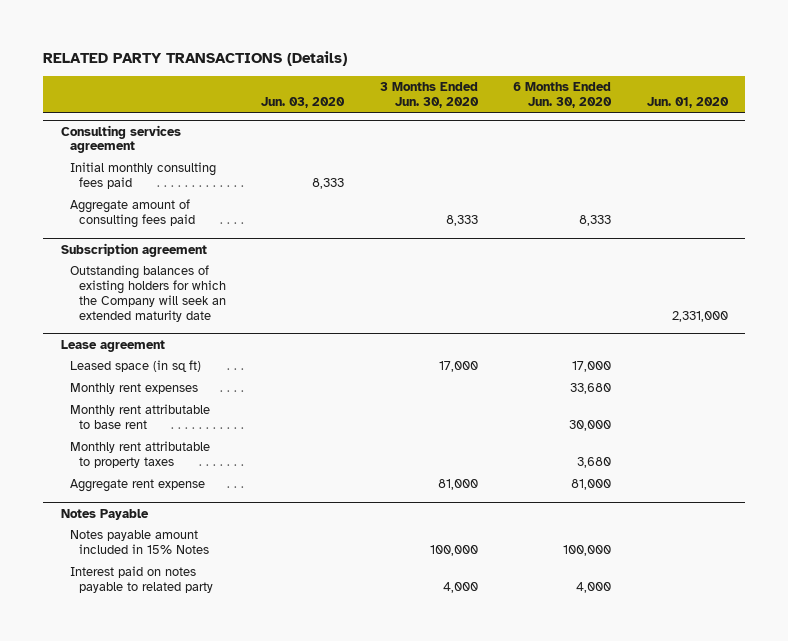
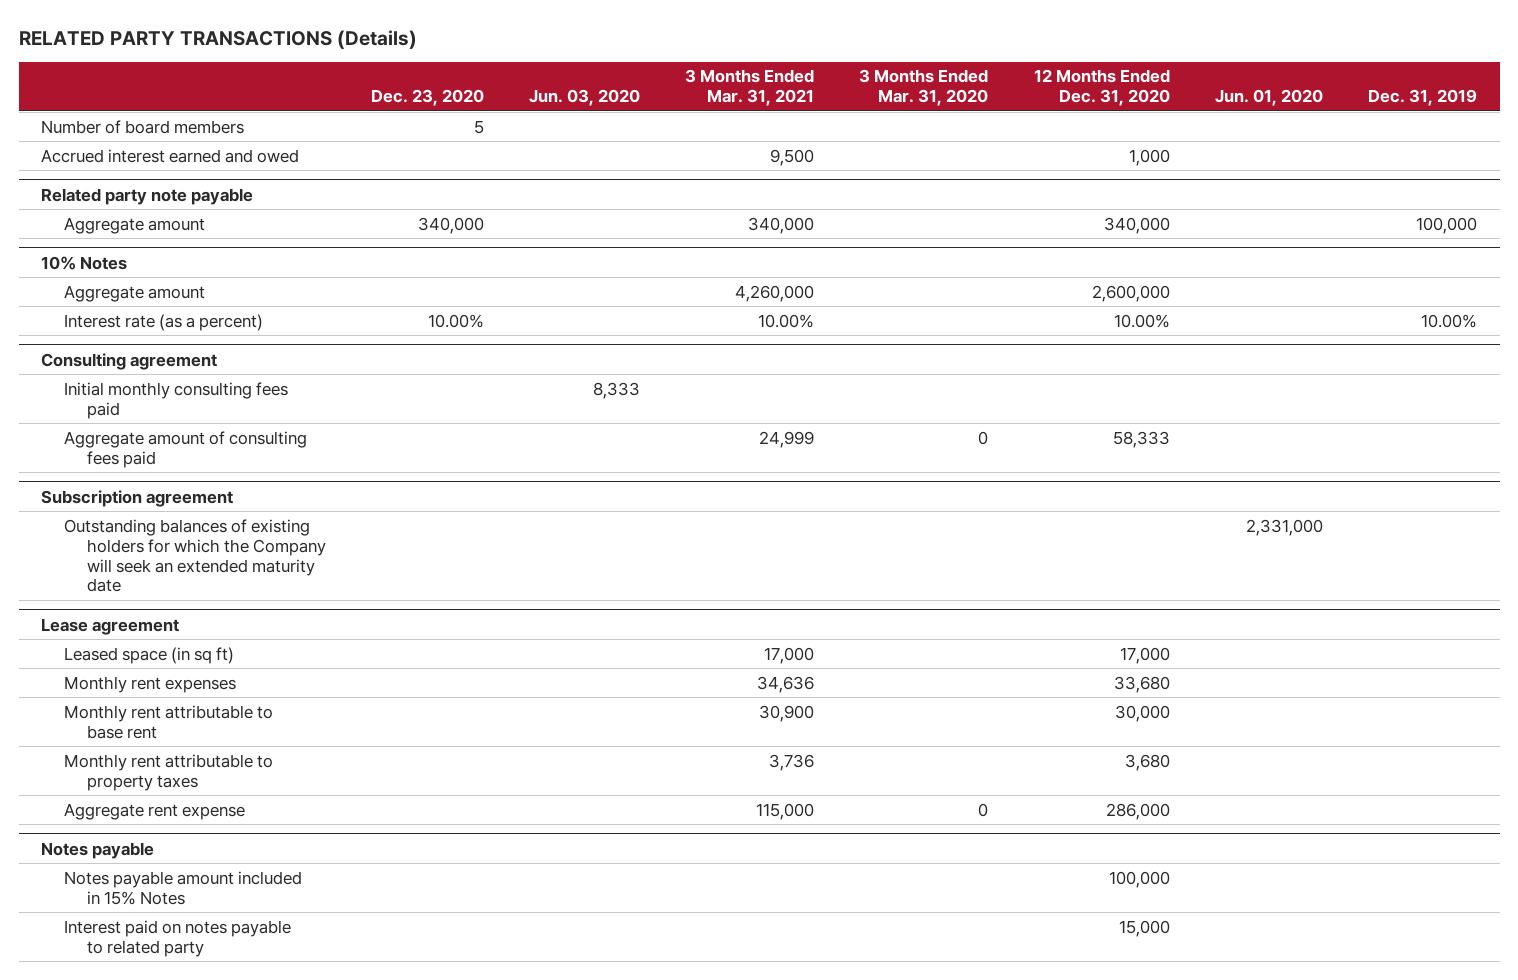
[379,81,479,108] 3 Months Ended Jun. 30, 2020 -> none
[513,81,613,108] 6 Months Ended Jun. 30, 2020 -> none
none -> [370,89,484,107] Dec. 23, 2020
none -> [685,69,815,107] 3 Months Ended Mar. 31, 2021
none -> [859,69,989,107] 3 Months Ended Mar. 31, 2020
none -> [1033,69,1170,107] 12 Months Ended Dec. 31, 2020
none -> [1368,89,1478,107] Dec. 31, 2019
none -> [41,119,245,134] Number of board members
none -> [41,148,300,163] Accrued interest earned and owed
none -> [41,187,254,205] Related party note payable
none -> [63,216,205,234] Aggregate amount
none -> [41,255,128,270] 10% Notes
none -> [63,284,205,302] Aggregate amount
none -> [63,313,263,331] Interest rate (as a percent)
[60,124,181,154] Consulting services agreement -> [41,352,218,370] Consulting agreement
[60,508,149,520] Notes Payable -> [41,841,155,859] Notes payable

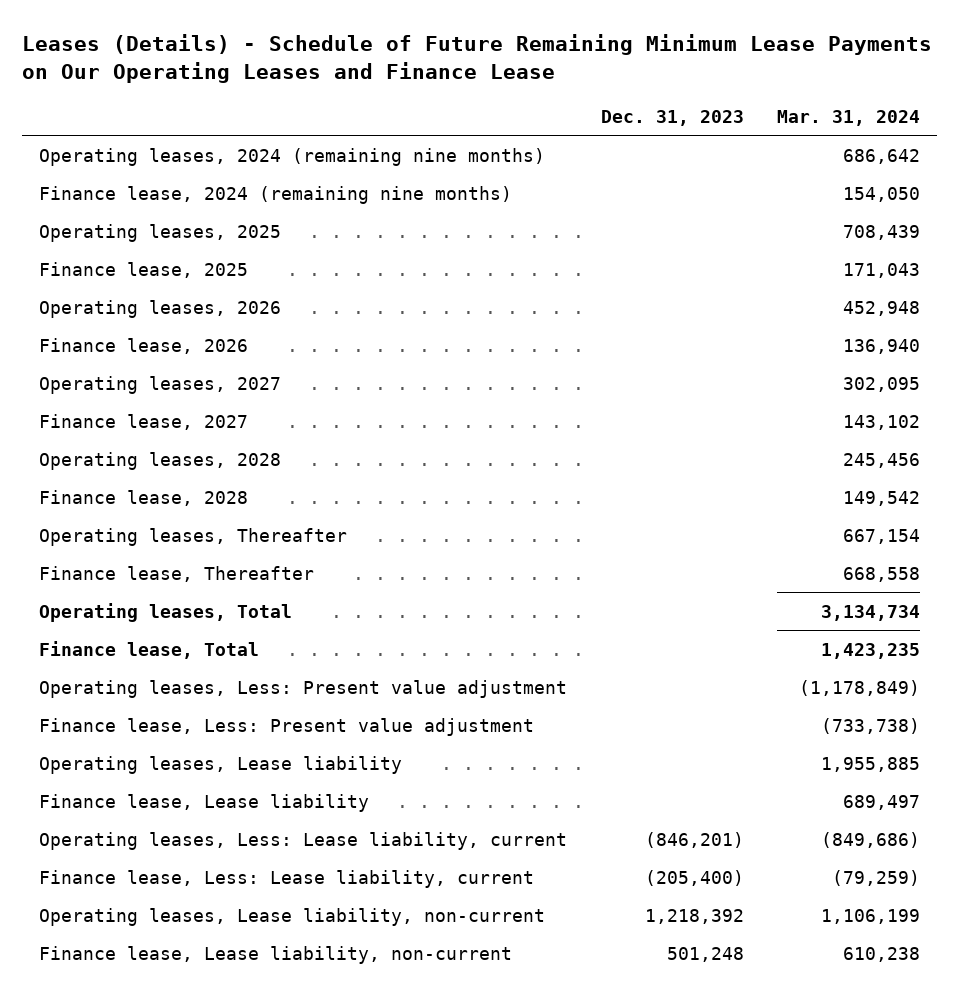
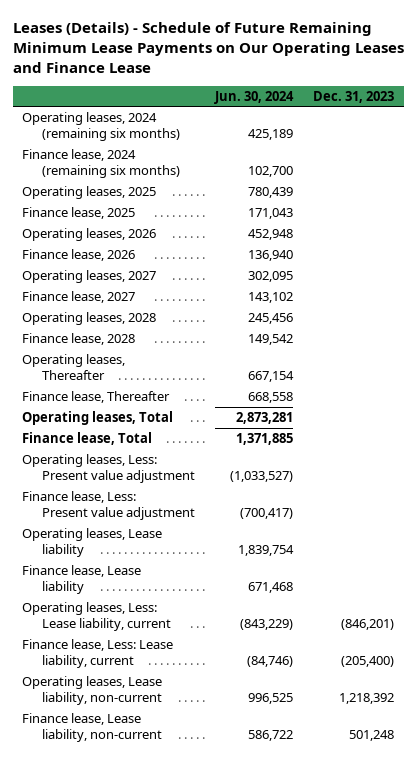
[777,109,921,126] Mar. 31, 2024 -> none
none -> [213,90,294,104] Jun. 30, 2024
[39,147,546,166] Operating leases, 2024 (remaining nine months) -> [22,112,181,142] Operating leases, 2024 (remaining six months)
[39,185,513,204] Finance lease, 2024 (remaining nine months) -> [22,149,181,179] Finance lease, 2024 (remaining six months)

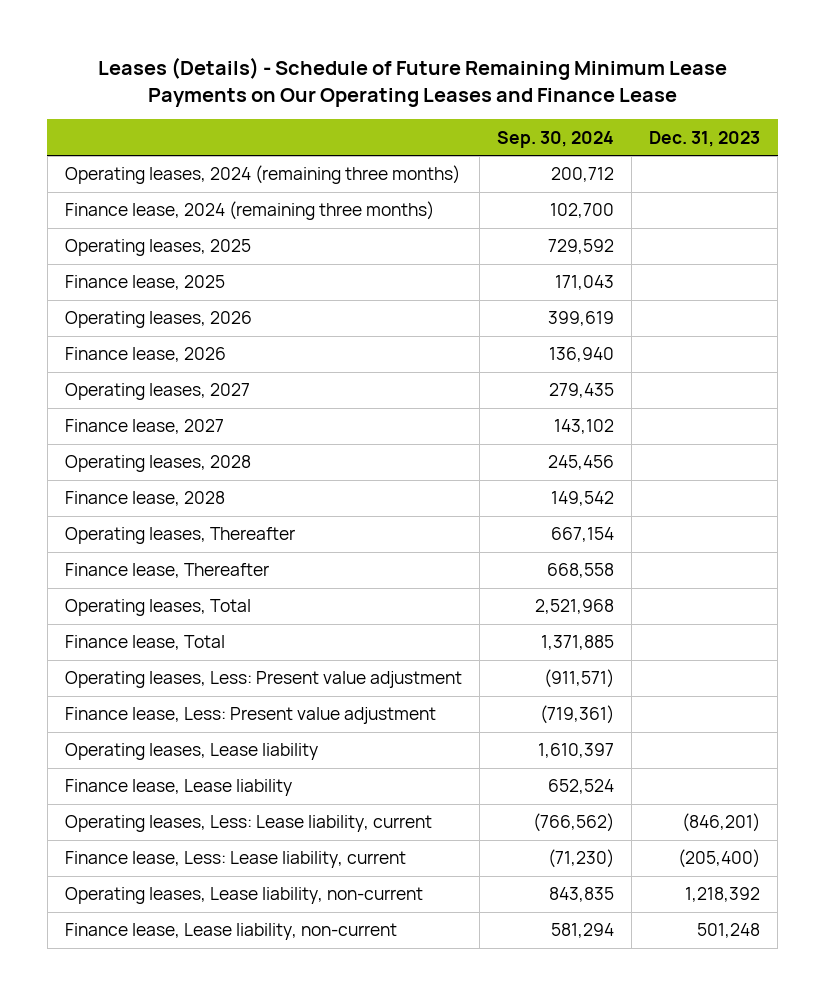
[213,90,294,104] Jun. 30, 2024 -> none
none -> [497,130,615,148] Sep. 30, 2024
[22,112,181,142] Operating leases, 2024 (remaining six months) -> [65,165,461,185] Operating leases, 2024 (remaining three months)
[22,149,181,179] Finance lease, 2024 (remaining six months) -> [65,201,435,221] Finance lease, 2024 (remaining three months)

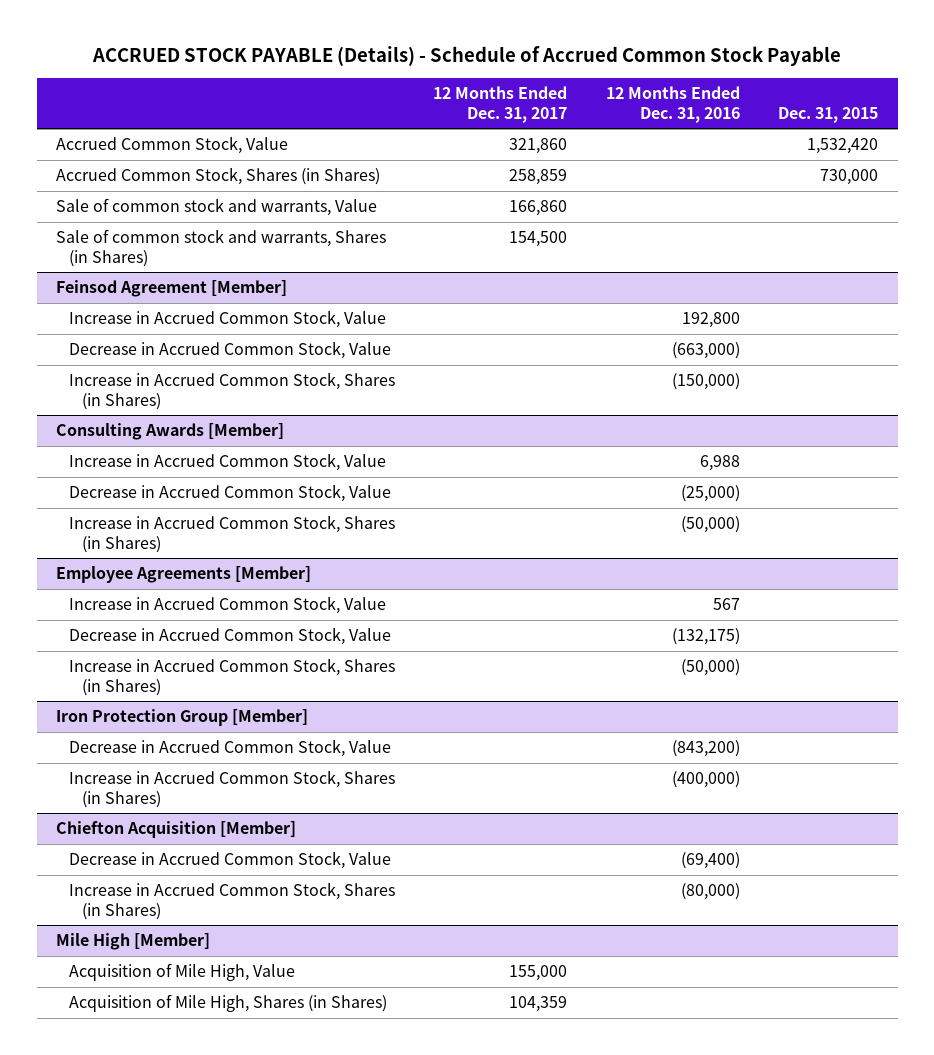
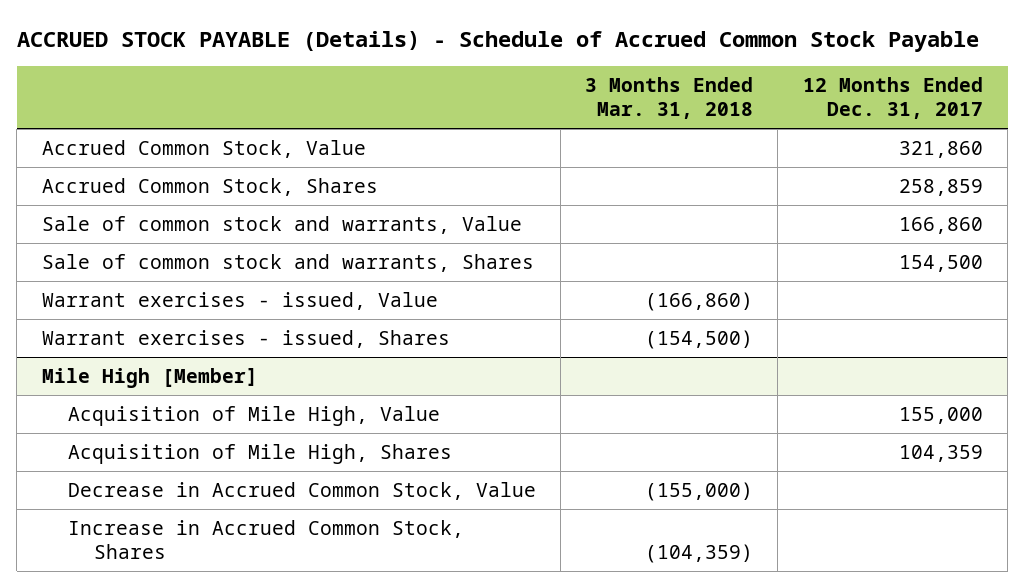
[605,86,740,123] 12 Months Ended Dec. 31, 2016 -> none
[778,106,879,123] Dec. 31, 2015 -> none
none -> [585,76,754,120] 3 Months Ended Mar. 31, 2018
[56,167,381,186] Accrued Common Stock, Shares (in Shares) -> [41,177,378,196] Accrued Common Stock, Shares
[56,280,288,298] Feinsod Agreement [Member] -> none
[69,310,387,329] Increase in Accrued Common Stock, Value -> none
[69,341,392,360] Decrease in Accrued Common Stock, Value -> none
[69,372,396,410] Increase in Accrued Common Stock, Shares (in Shares) -> none
[56,423,285,441] Consulting Awards [Member] -> none
[69,453,387,472] Increase in Accrued Common Stock, Value -> none
[69,484,392,503] Decrease in Accrued Common Stock, Value -> none
[69,515,396,553] Increase in Accrued Common Stock, Shares (in Shares) -> none
[56,566,312,584] Employee Agreements [Member] -> none
[69,596,387,615] Increase in Accrued Common Stock, Value -> none
[69,627,392,646] Decrease in Accrued Common Stock, Value -> none
[69,658,396,696] Increase in Accrued Common Stock, Shares (in Shares) -> none
[56,709,309,727] Iron Protection Group [Member] -> none
[69,739,392,758] Decrease in Accrued Common Stock, Value -> none
[69,770,396,808] Increase in Accrued Common Stock, Shares (in Shares) -> none
[56,821,297,839] Chiefton Acquisition [Member] -> none
[69,851,392,870] Decrease in Accrued Common Stock, Value -> none
[69,882,396,920] Increase in Accrued Common Stock, Shares (in Shares) -> none
[56,229,387,267] Sale of common stock and warrants, Shares (in Shares) -> [41,253,534,272] Sale of common stock and warrants, Shares
none -> [41,291,438,310] Warrant exercises - issued, Value
none -> [41,329,450,348] Warrant exercises - issued, Shares
[69,994,388,1013] Acquisition of Mile High, Shares (in Shares) -> [67,443,452,464] Acquisition of Mile High, Shares
none -> [67,481,536,500] Decrease in Accrued Common Stock, Value
none -> [67,519,464,560] Increase in Accrued Common Stock, Shares

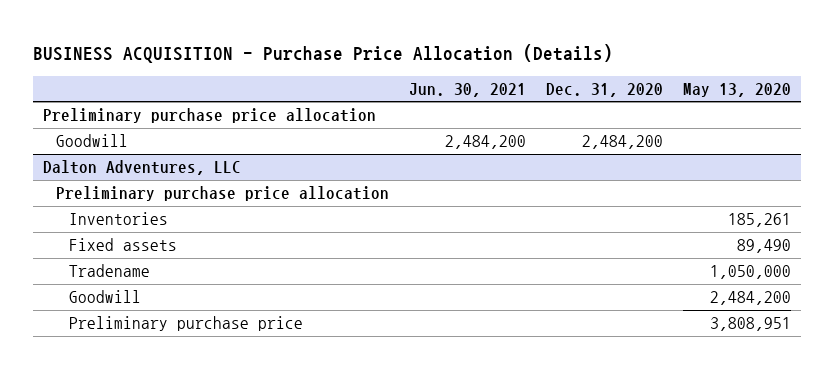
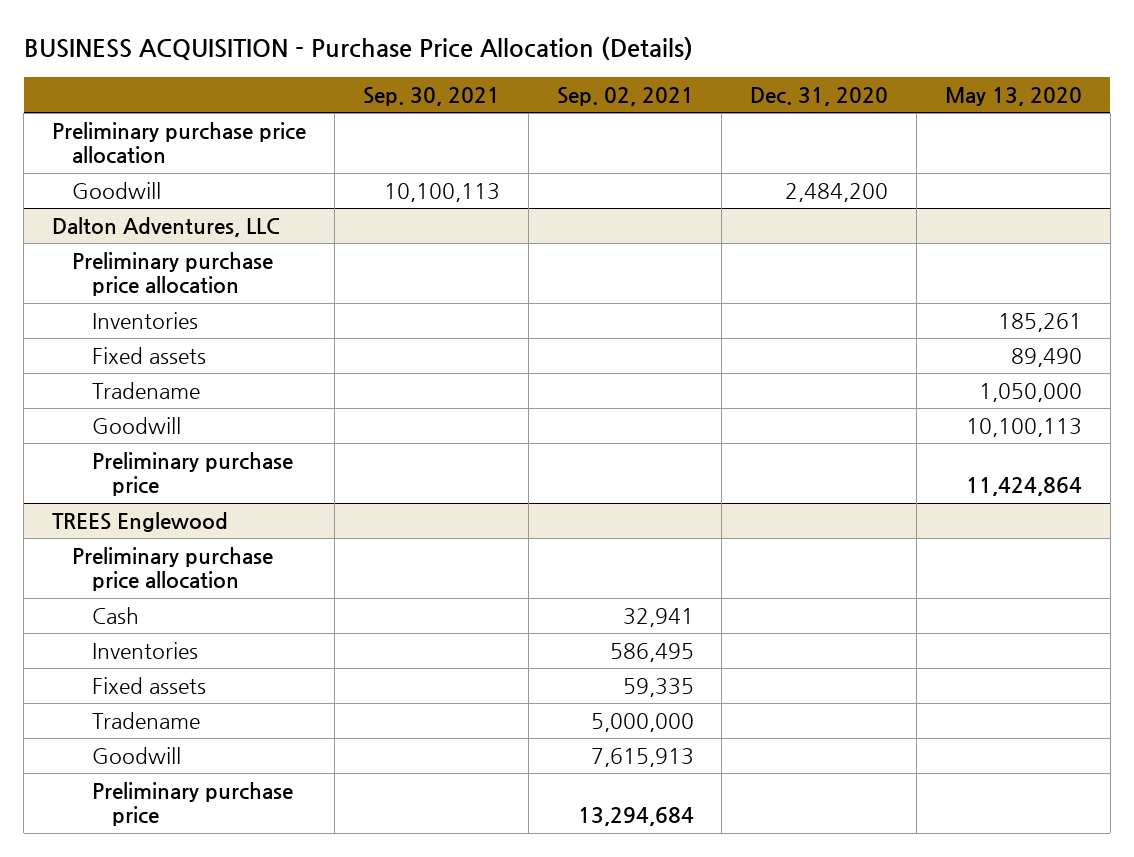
[409,82,527,97] Jun. 30, 2021 -> none
none -> [362,86,500,106] Sep. 30, 2021
none -> [556,86,694,106] Sep. 02, 2021
[710,291,792,306] 2,484,200 -> [966,417,1083,437] 10,100,113
[710,317,792,332] 3,808,951 -> [966,477,1083,497] 11,424,864
none -> [52,511,229,532] TREES Englewood
none -> [72,546,274,592] Preliminary purchase price allocation
none -> [92,606,140,624] Cash
none -> [92,641,199,659] Inventories
none -> [92,676,207,694] Fixed assets
none -> [92,711,201,729] Tradename
none -> [92,746,182,764] Goodwill
none -> [92,781,294,827] Preliminary purchase price

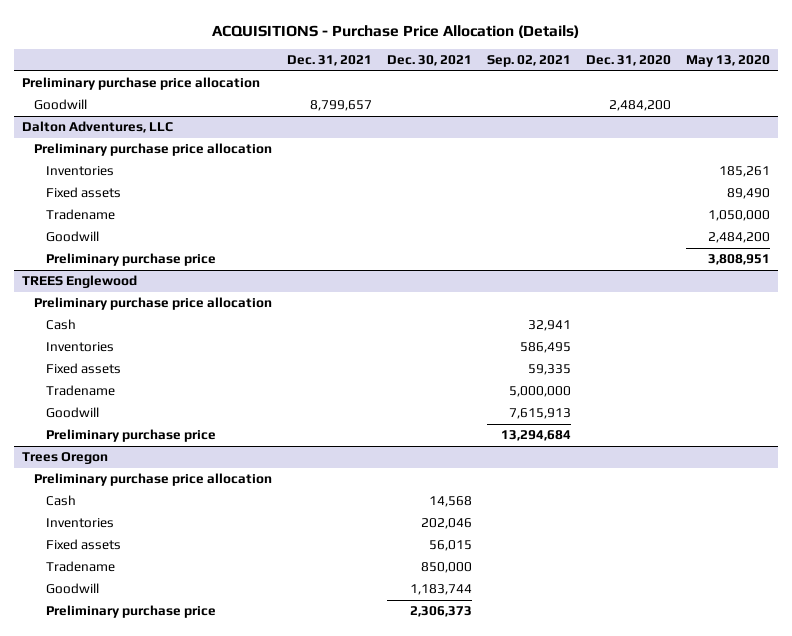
[23,37,693,61] BUSINESS ACQUISITION - Purchase Price Allocation (Details) -> [212,24,580,38] ACQUISITIONS - Purchase Price Allocation (Details)
[362,86,500,106] Sep. 30, 2021 -> none
none -> [287,55,373,67] Dec. 31, 2021
none -> [387,55,473,67] Dec. 30, 2021
[966,417,1083,437] 10,100,113 -> [708,232,771,244] 2,484,200
[966,477,1083,497] 11,424,864 -> [708,254,771,266] 3,808,951
none -> [21,452,108,465] Trees Oregon
none -> [33,473,272,487] Preliminary purchase price allocation
none -> [46,495,77,507] Cash
none -> [46,518,115,529] Inventories
none -> [46,539,122,551] Fixed assets
none -> [46,561,116,573] Tradename
none -> [46,583,100,595] Goodwill
none -> [46,605,217,619] Preliminary purchase price

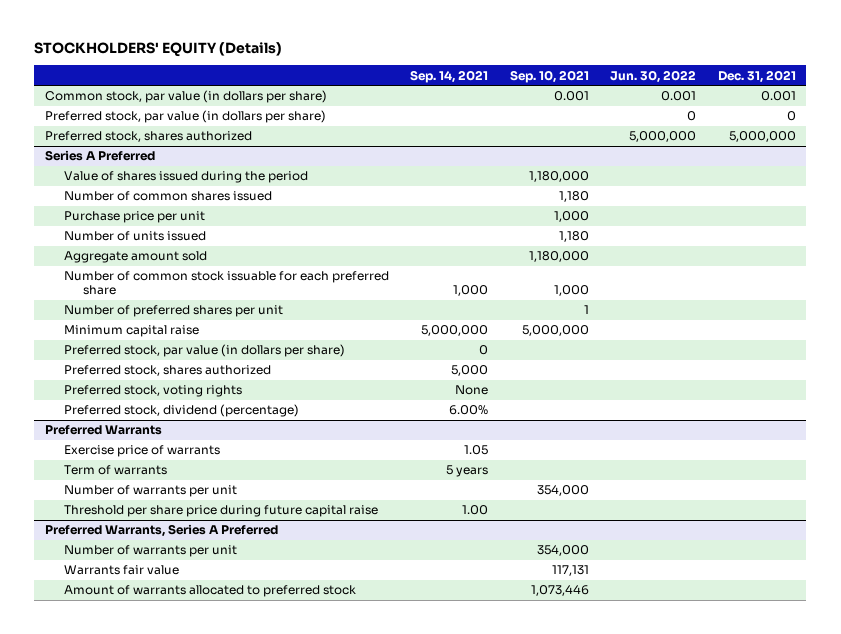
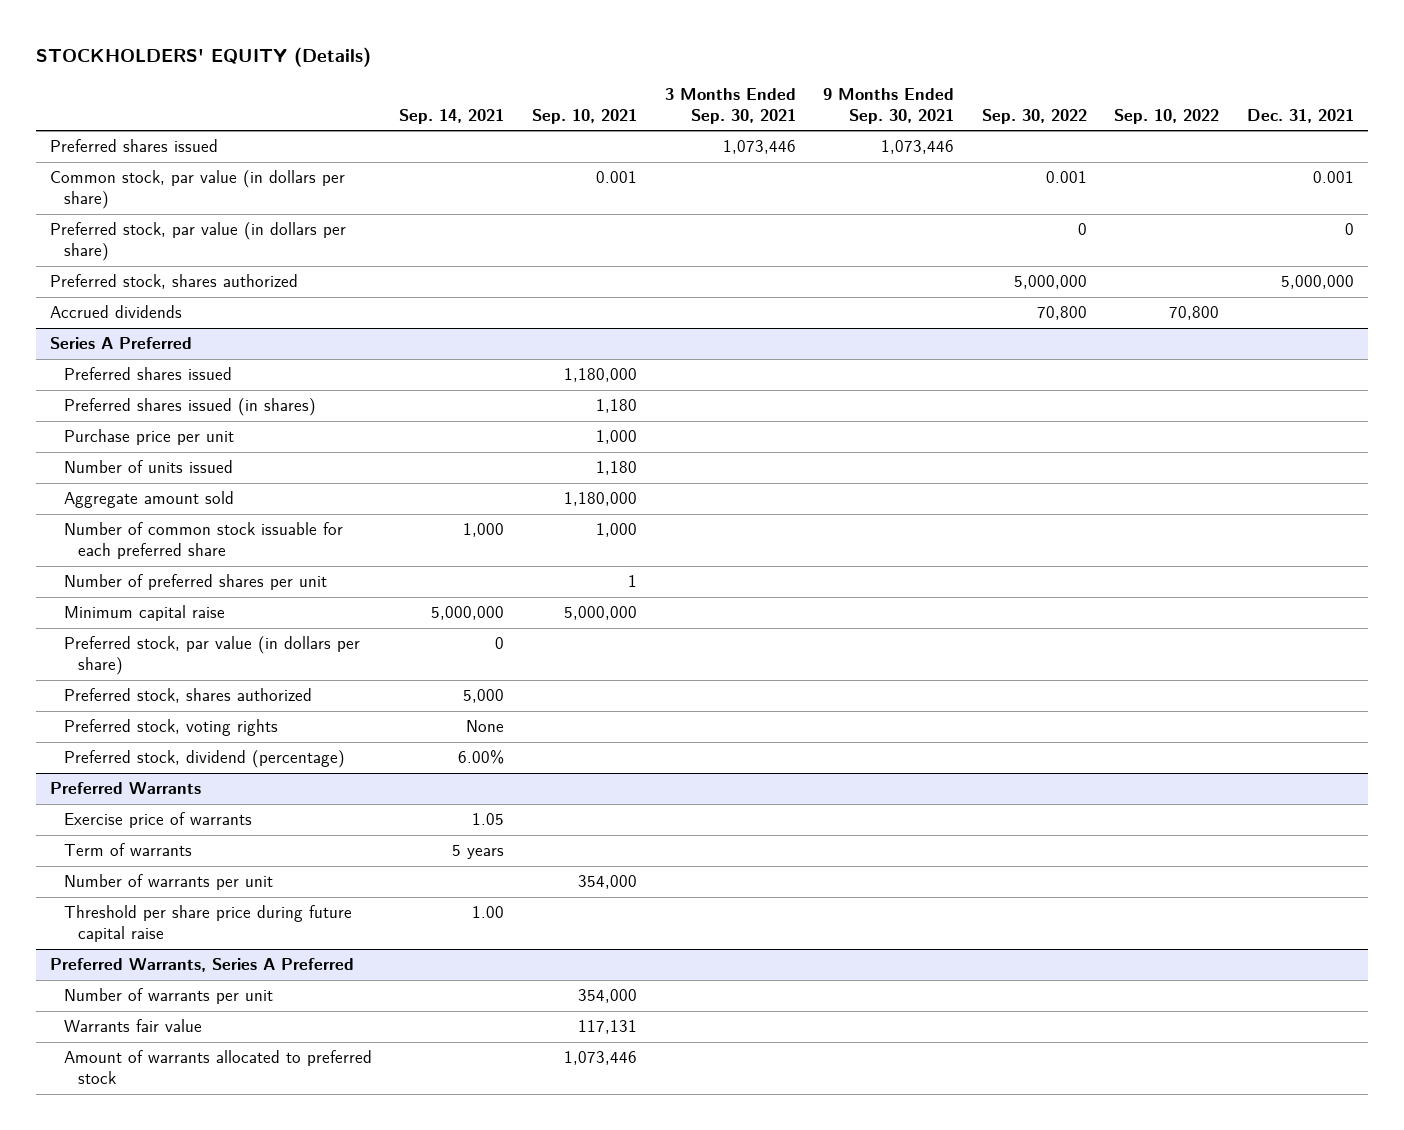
[610,69,697,83] Jun. 30, 2022 -> none
none -> [664,87,796,124] 3 Months Ended Sep. 30, 2021
none -> [823,87,955,124] 9 Months Ended Sep. 30, 2021
none -> [981,108,1087,124] Sep. 30, 2022
none -> [1114,108,1220,124] Sep. 10, 2022
none -> [50,139,219,153] Preferred shares issued
none -> [50,305,183,319] Accrued dividends
[63,171,308,184] Value of shares issued during the period -> [63,367,232,381] Preferred shares issued
[63,191,272,202] Number of common shares issued -> [63,398,316,417] Preferred shares issued (in shares)

